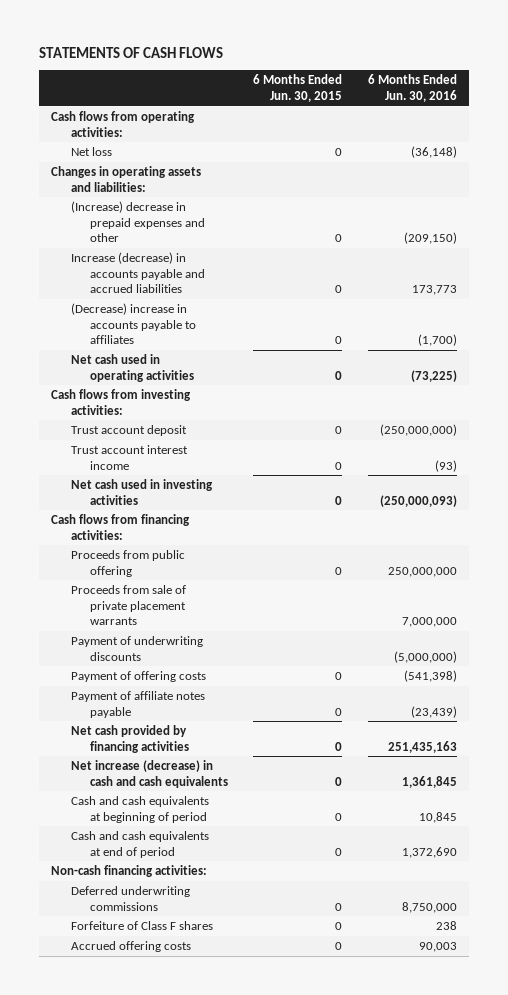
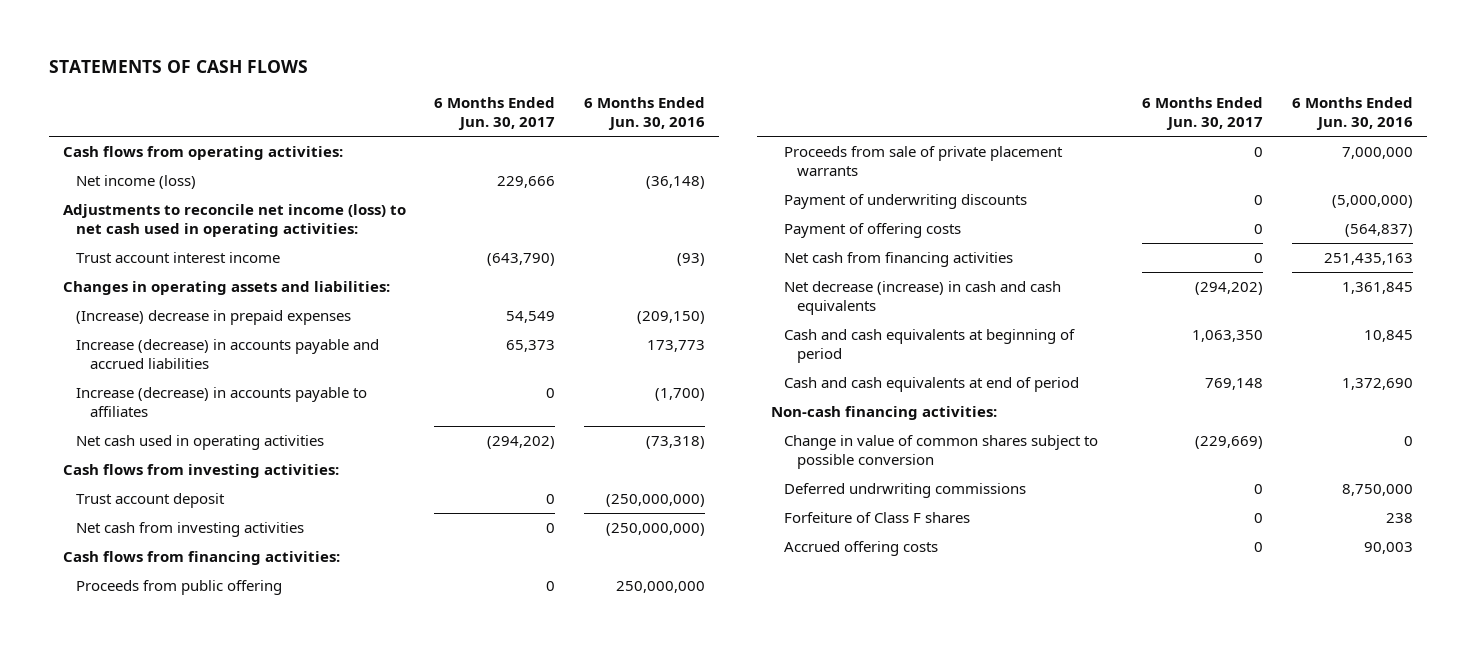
[253,74,343,102] 6 Months Ended Jun. 30, 2015 -> none
none -> [434,97,556,130] 6 Months Ended Jun. 30, 2017
[70,146,112,156] Net loss -> [76,175,197,190] Net income (loss)
none -> [63,204,407,238] Adjustments to reconcile net income (loss) to net cash used in operating activities:
[70,444,188,470] Trust account interest income -> [76,252,281,264] Trust account interest income
[70,200,206,243] (Increase) decrease in prepaid expenses and other -> [76,310,352,326] (Increase) decrease in prepaid expenses
[70,302,197,345] (Decrease) increase in accounts payable to affiliates -> [76,387,368,418] Increase (decrease) in accounts payable to affiliates
[410,369,457,382] (73,225) -> [645,436,705,450] (73,318)
[70,478,213,505] Net cash used in investing activities -> [76,522,305,538] Net cash from investing activities
[379,494,457,507] (250,000,093) -> [605,523,705,537] (250,000,000)
[70,690,205,718] Payment of affiliate notes payable -> none
[403,669,457,682] (541,398) -> [1344,224,1413,238] (564,837)
[70,724,190,753] Net cash provided by financing activities -> [784,252,1014,268] Net cash from financing activities
[70,759,229,788] Net increase (decrease) in cash and cash equivalents -> [784,281,1062,316] Net decrease (increase) in cash and cash equivalents
none -> [784,435,1099,470] Change in value of common shares subject to possible conversion
[70,885,190,911] Deferred underwriting commissions -> [784,483,1027,499] Deferred undrwriting commissions

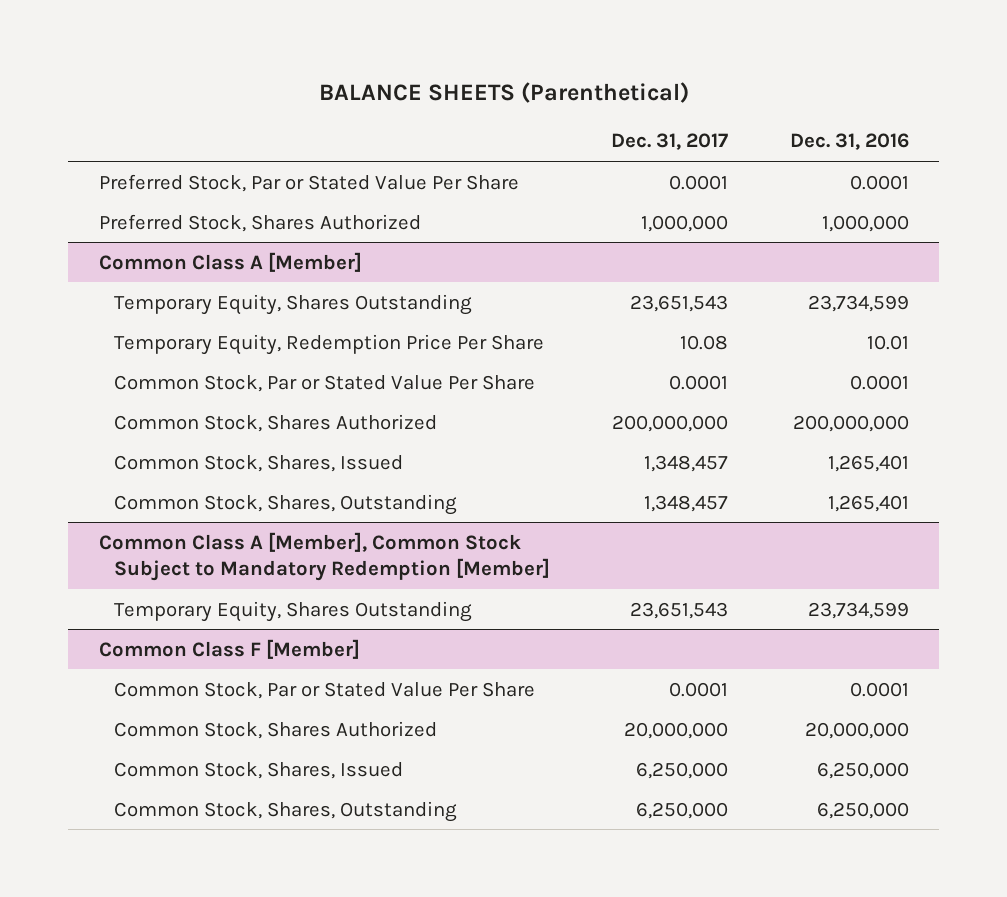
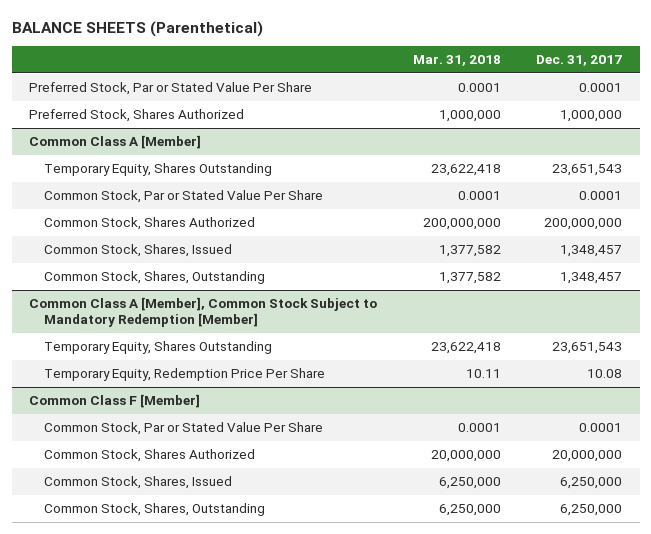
[789,133,909,151] Dec. 31, 2016 -> none
none -> [412,55,501,67] Mar. 31, 2018
[114,333,545,355] Temporary Equity, Redemption Price Per Share -> none
none -> [44,368,326,382] Temporary Equity, Redemption Price Per Share

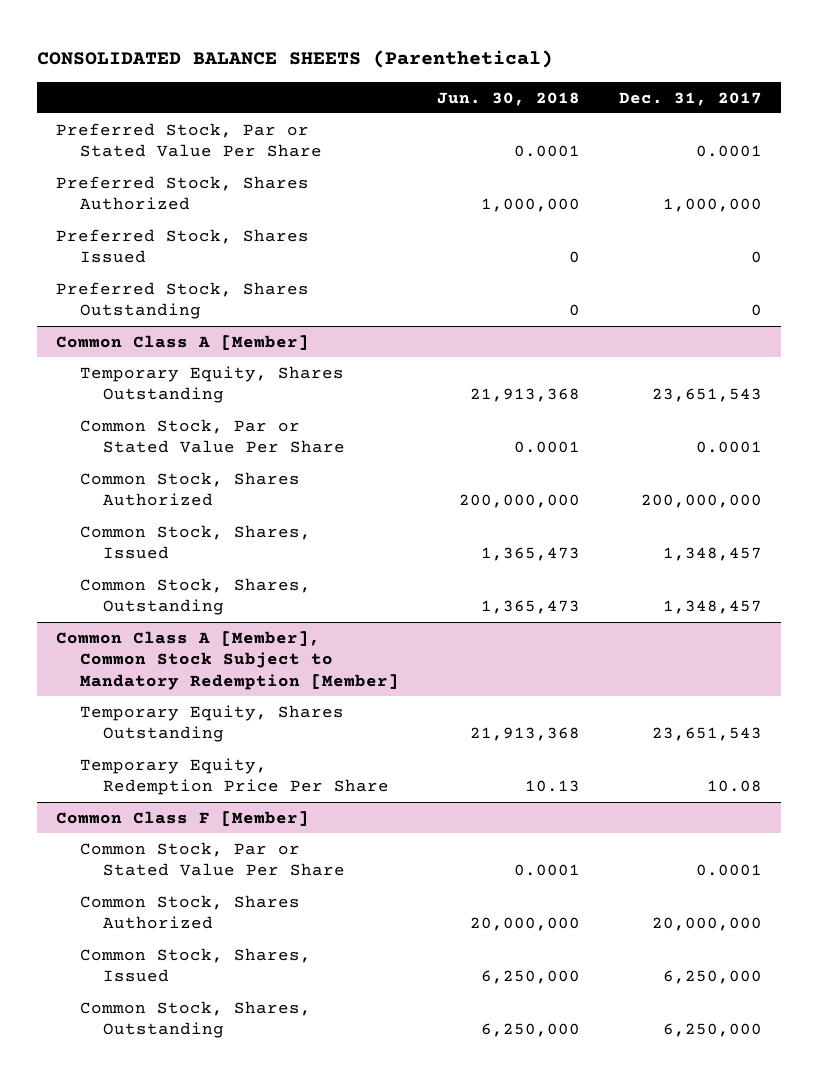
[11,20,263,37] BALANCE SHEETS (Parenthetical) -> [36,50,553,69] CONSOLIDATED BALANCE SHEETS (Parenthetical)
[412,55,501,67] Mar. 31, 2018 -> none
none -> [437,91,581,106] Jun. 30, 2018
none -> [56,228,310,264] Preferred Stock, Shares Issued
none -> [56,281,310,320] Preferred Stock, Shares Outstanding

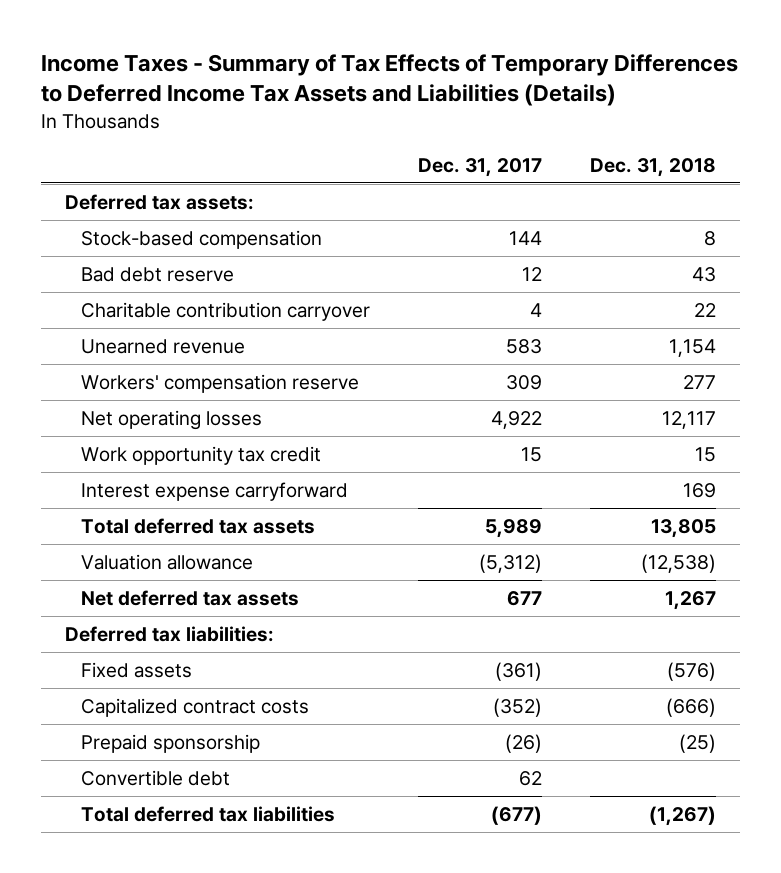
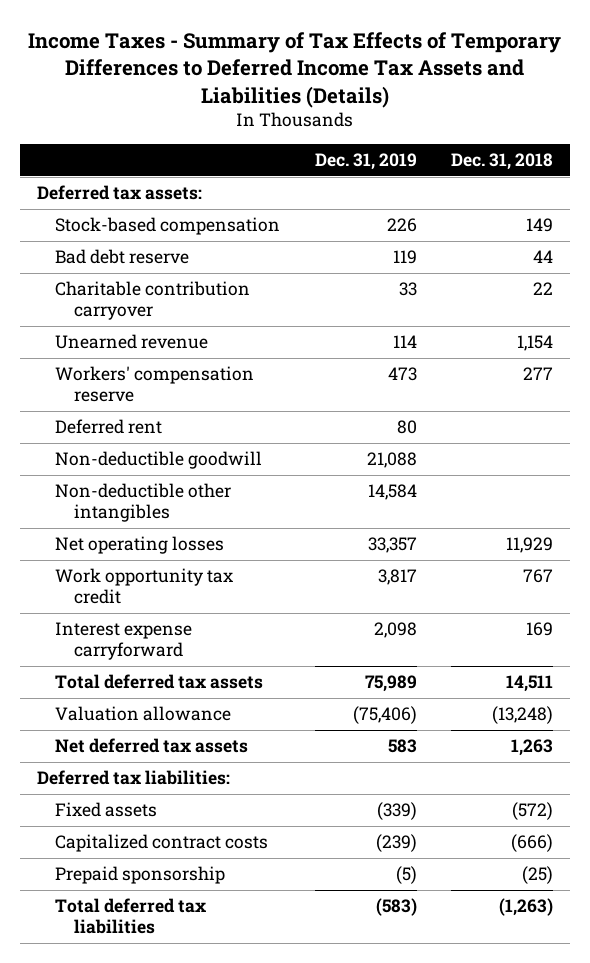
[418,157,543,177] Dec. 31, 2017 -> none
none -> [314,153,417,171] Dec. 31, 2019
[704,230,717,246] 8 -> [525,218,553,233] 149
[692,266,717,282] 43 -> [532,250,553,264] 44
none -> [55,419,163,435] Deferred rent
none -> [55,451,263,470] Non-deductible goodwill
none -> [55,483,232,523] Non-deductible other intangibles
[662,410,717,429] 12,117 -> [505,537,553,554] 11,929
[695,446,717,462] 15 -> [522,569,553,584] 767
[651,518,717,538] 13,805 -> [505,675,553,693] 14,511
[641,553,717,573] (12,538) -> [491,706,553,725] (13,248)
[665,590,717,610] 1,267 -> [510,739,553,757] 1,263
[667,661,717,681] (576) -> [511,802,553,821] (572)
[80,769,230,786] Convertible debt -> none
[649,805,717,826] (1,267) -> [498,898,553,917] (1,263)

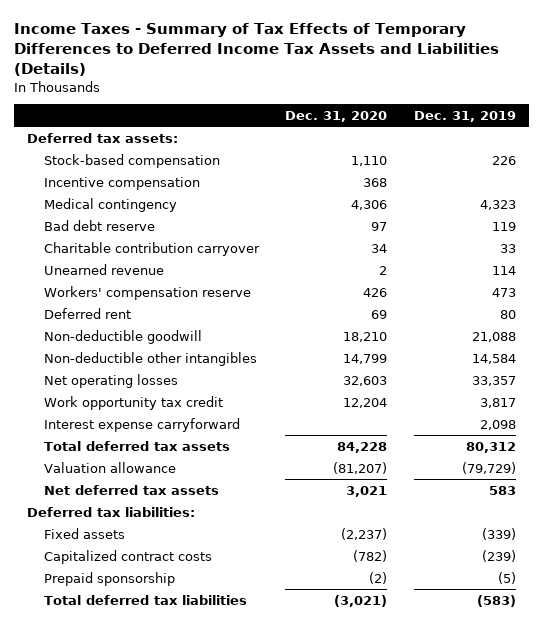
[450,153,553,171] Dec. 31, 2018 -> none
none -> [285,111,388,123] Dec. 31, 2020
none -> [43,176,200,190] Incentive compensation
none -> [43,197,177,212] Medical contingency
[364,675,417,693] 75,989 -> [465,441,516,453] 80,312
[352,706,417,725] (75,406) -> [461,461,516,474] (79,729)

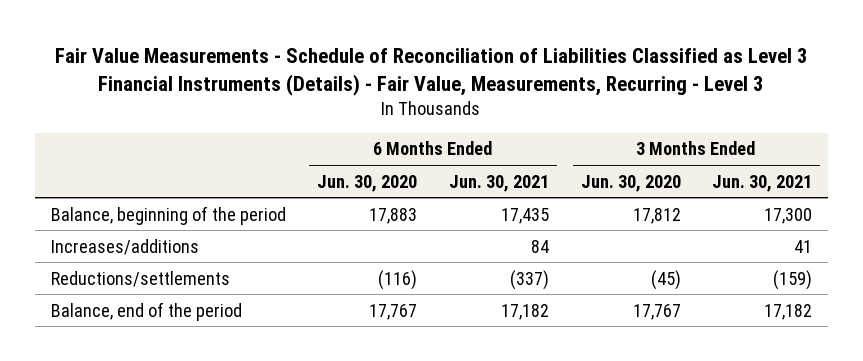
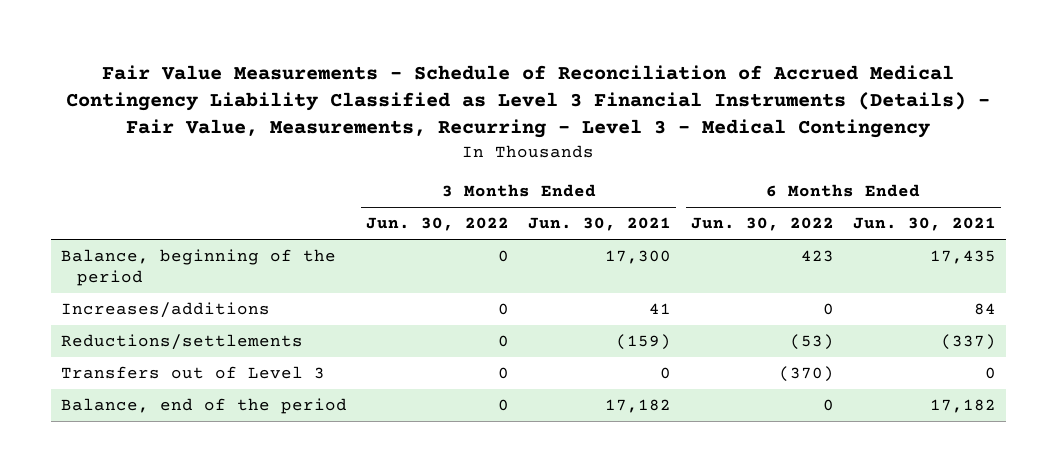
[55,47,808,96] Fair Value Measurements - Schedule of Reconciliation of Liabilities Classified as Level 3 Financial Instruments (Details) - Fair Value, Measurements, Recurring - Level 3 -> [66,64,991,139] Fair Value Measurements - Schedule of Reconciliation of Accrued Medical Contingency Liability Classified as Level 3 Financial Instruments (Details) - Fair Value, Measurements, Recurring - Level 3 - Medical Contingency
[317,174,418,192] Jun. 30, 2020 -> none
[580,174,681,192] Jun. 30, 2020 -> none
none -> [366,217,510,232] Jun. 30, 2022
none -> [690,217,834,232] Jun. 30, 2022
none -> [60,366,325,380] Transfers out of Level 3

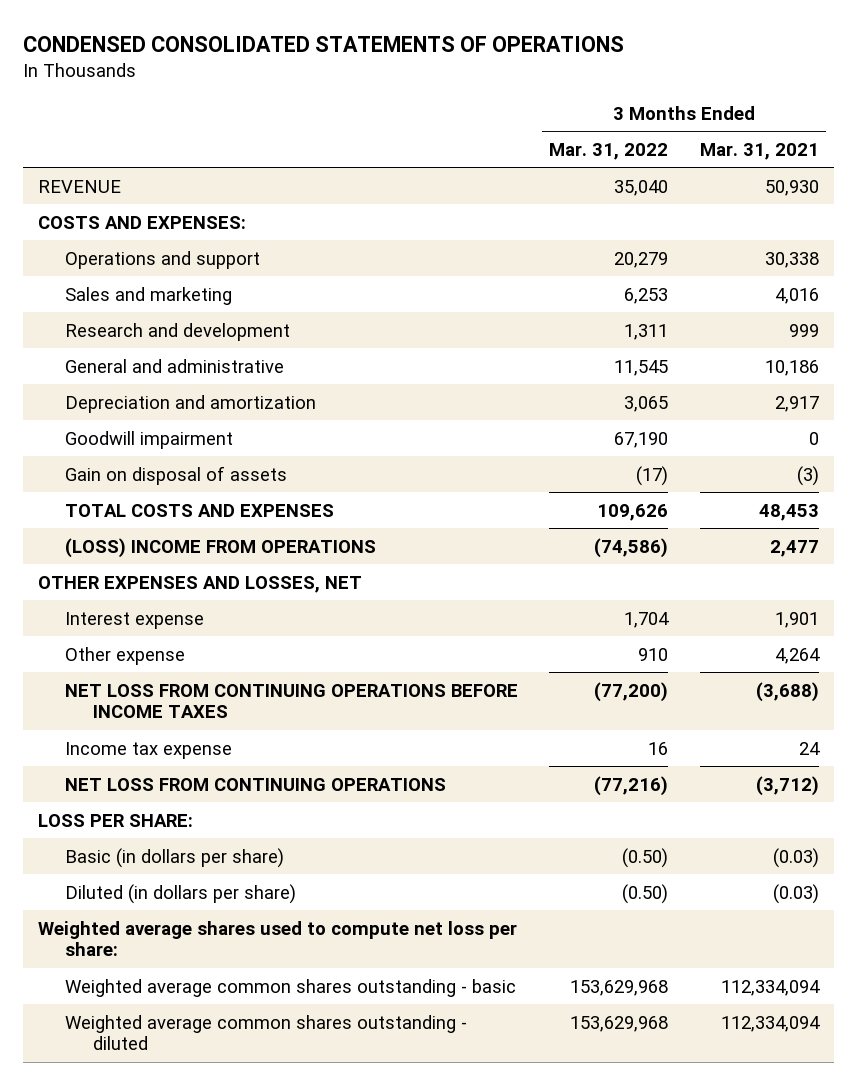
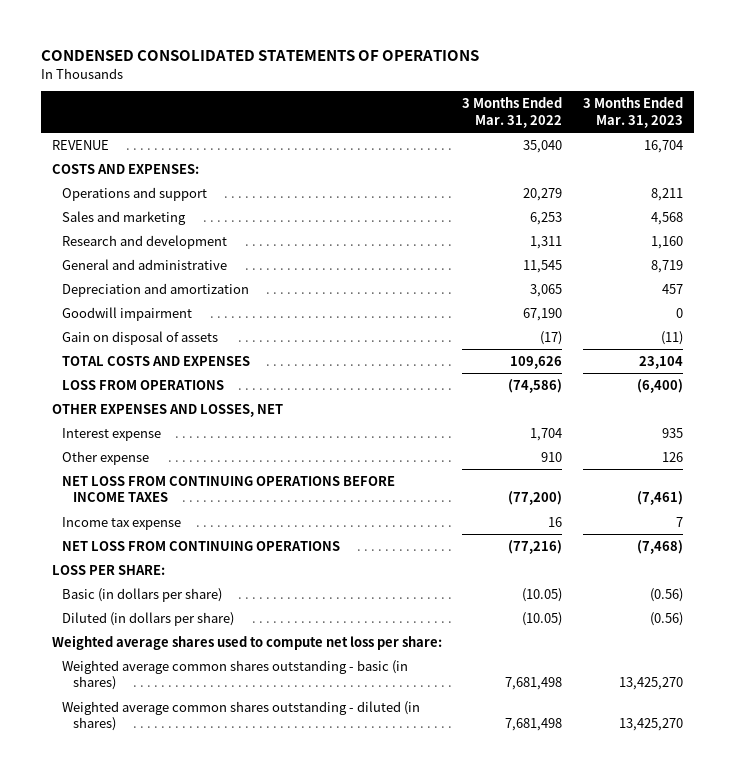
[699,142,819,160] Mar. 31, 2021 -> none
none -> [583,97,684,128] 3 Months Ended Mar. 31, 2023
[65,537,377,558] (LOSS) INCOME FROM OPERATIONS -> [62,379,225,390] LOSS FROM OPERATIONS
[622,847,669,868] (0.50) -> [522,587,563,602] (10.05)
[622,883,669,904] (0.50) -> [522,611,563,626] (10.05)
[65,978,517,997] Weighted average common shares outstanding - basic -> [62,659,409,691] Weighted average common shares outstanding - basic (in shares)
[570,979,669,996] 153,629,968 -> [505,677,563,691] 7,681,498
[65,1014,468,1051] Weighted average common shares outstanding - diluted -> [62,700,421,732] Weighted average common shares outstanding - diluted (in shares)
[570,1015,669,1032] 153,629,968 -> [505,718,563,732] 7,681,498

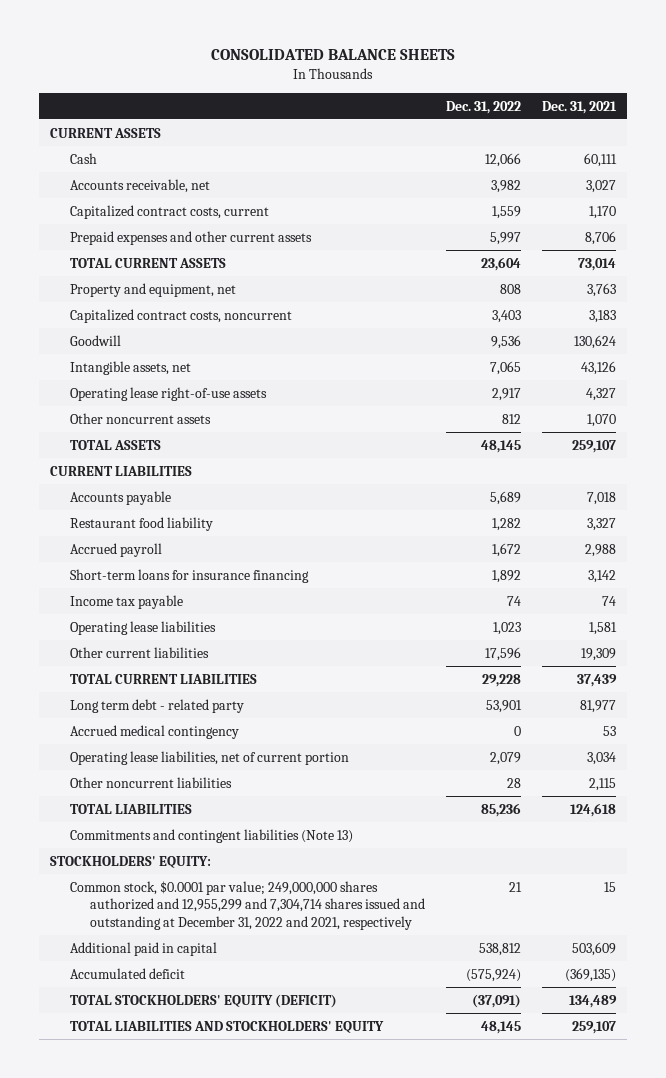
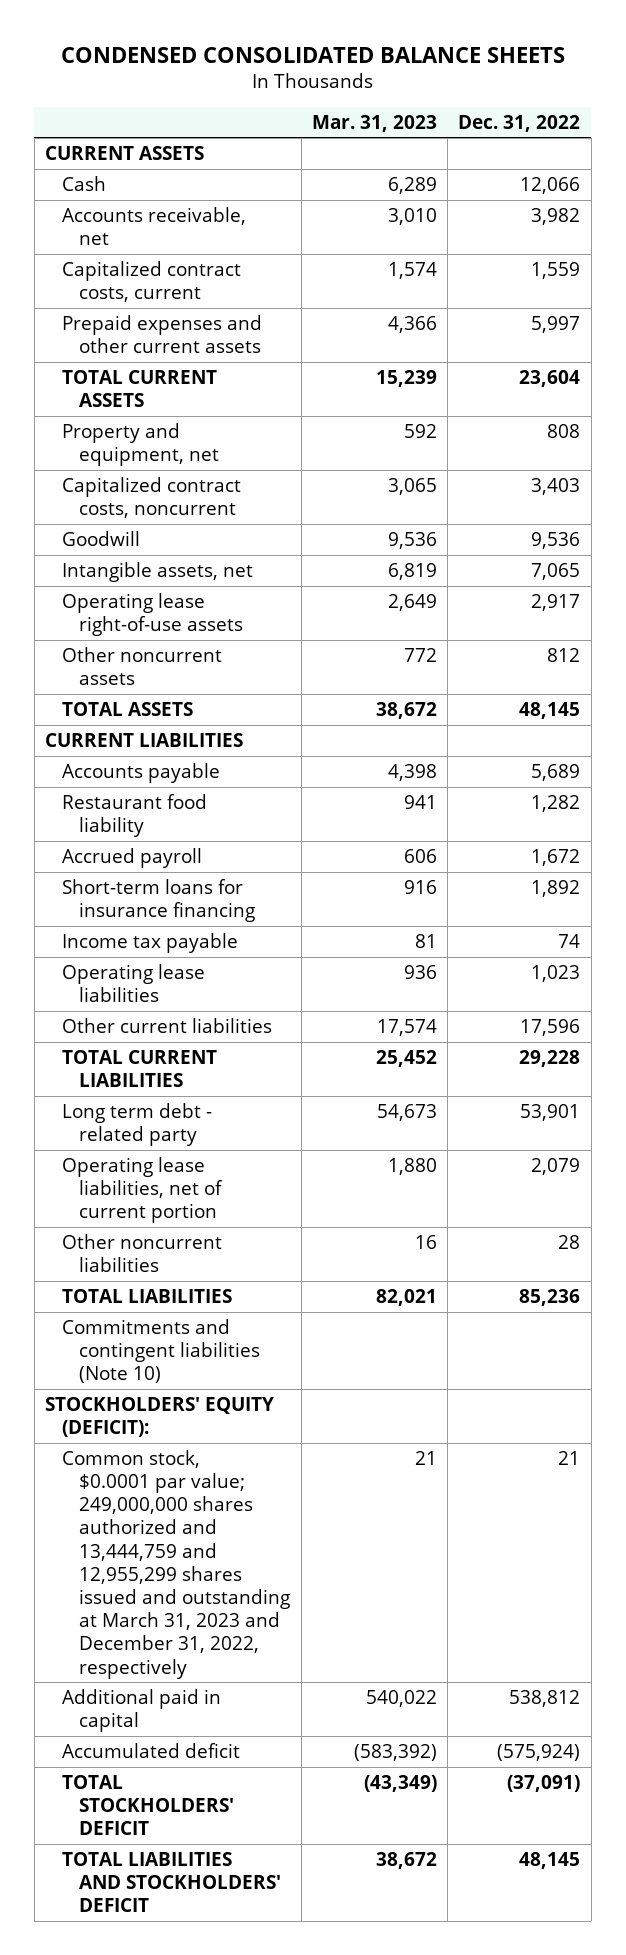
[210,49,455,61] CONSOLIDATED BALANCE SHEETS -> [60,47,565,64] CONDENSED CONSOLIDATED BALANCE SHEETS
[542,100,618,114] Dec. 31, 2021 -> none
none -> [311,114,437,132] Mar. 31, 2023
[69,724,239,739] Accrued medical contingency -> none
[69,828,353,843] Commitments and contingent liabilities (Note 13) -> [62,1318,261,1384] Commitments and contingent liabilities (Note 10)
[49,855,211,868] STOCKHOLDERS' EQUITY: -> [45,1396,275,1438] STOCKHOLDERS' EQUITY (DEFICIT):
[69,880,426,930] Common stock, $0.0001 par value; 249,000,000 shares authorized and 12,955,299 and 7,304,714 shares issued and outstanding at December 31, 2022 and 2021, respectively -> [62,1449,291,1679] Common stock, $0.0001 par value; 249,000,000 shares authorized and 13,444,759 and 12,955,299 shares issued and outstanding at March 31, 2023 and December 31, 2022, respectively
[69,993,337,1008] TOTAL STOCKHOLDERS' EQUITY (DEFICIT) -> [62,1774,235,1836] TOTAL STOCKHOLDERS' DEFICIT
[69,1020,384,1033] TOTAL LIABILITIES AND STOCKHOLDERS' EQUITY -> [62,1851,282,1913] TOTAL LIABILITIES AND STOCKHOLDERS' DEFICIT

